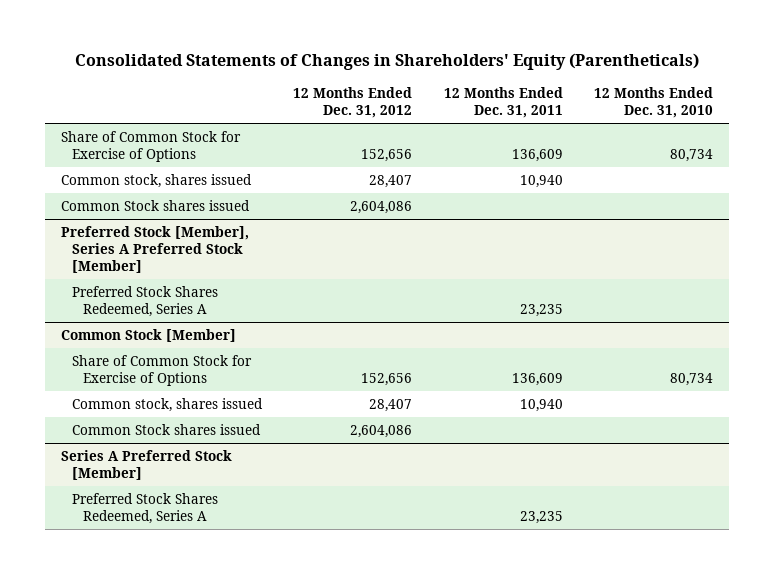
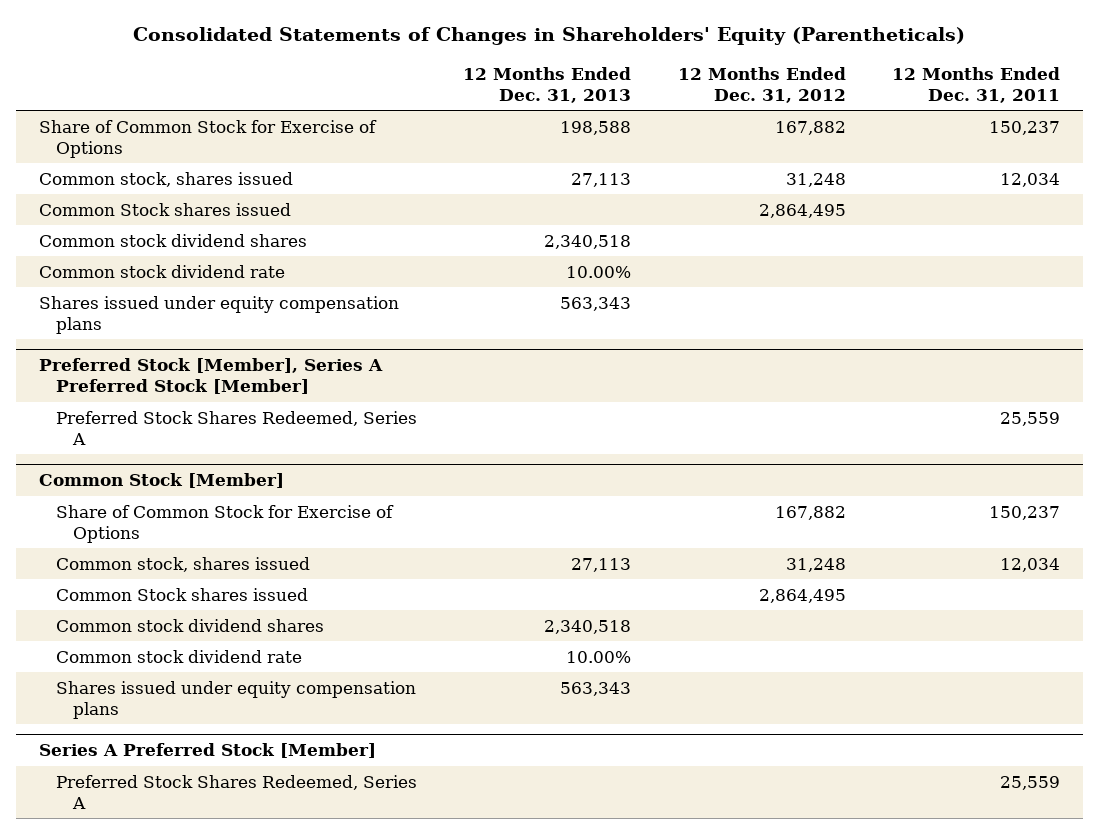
[594,86,714,119] 12 Months Ended Dec. 31, 2010 -> none
none -> [463,66,632,103] 12 Months Ended Dec. 31, 2013
[361,148,413,162] 152,656 -> [774,120,846,135] 167,882
[511,148,563,162] 136,609 -> [988,120,1060,135] 150,237
[369,174,413,188] 28,407 -> [785,172,846,187] 31,248
[519,174,563,188] 10,940 -> [999,172,1060,187] 12,034
[350,200,413,214] 2,604,086 -> [758,203,846,218] 2,864,495
none -> [38,233,307,247] Common stock dividend shares
none -> [38,264,285,278] Common stock dividend rate
none -> [38,295,399,334] Shares issued under equity compensation plans
[519,303,563,317] 23,235 -> [999,411,1060,426] 25,559
[361,372,413,386] 152,656 -> [774,505,846,520] 167,882
[511,372,563,386] 136,609 -> [988,505,1060,520] 150,237
[369,398,413,412] 28,407 -> [785,557,846,572] 31,248
[519,398,563,412] 10,940 -> [999,557,1060,572] 12,034
[350,424,413,438] 2,604,086 -> [758,588,846,603] 2,864,495
none -> [55,618,324,632] Common stock dividend shares
none -> [55,649,302,663] Common stock dividend rate
none -> [55,680,416,719] Shares issued under equity compensation plans
[519,510,563,524] 23,235 -> [999,775,1060,790] 25,559

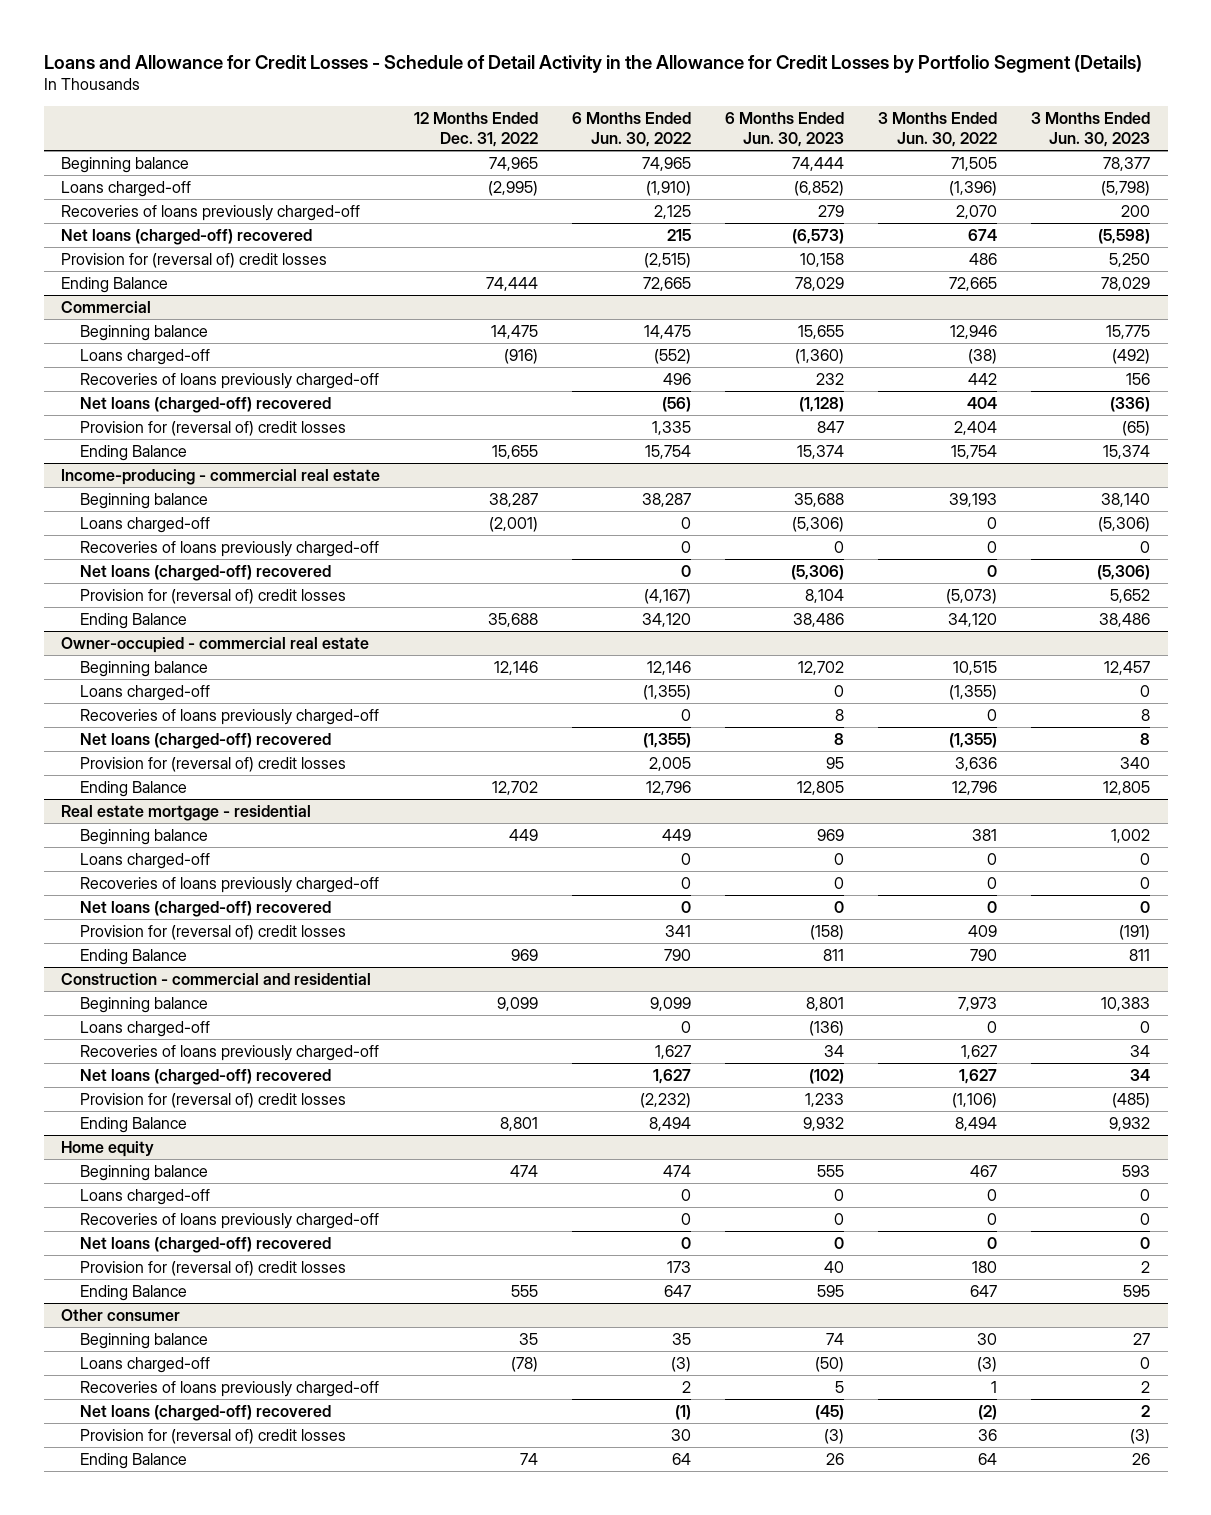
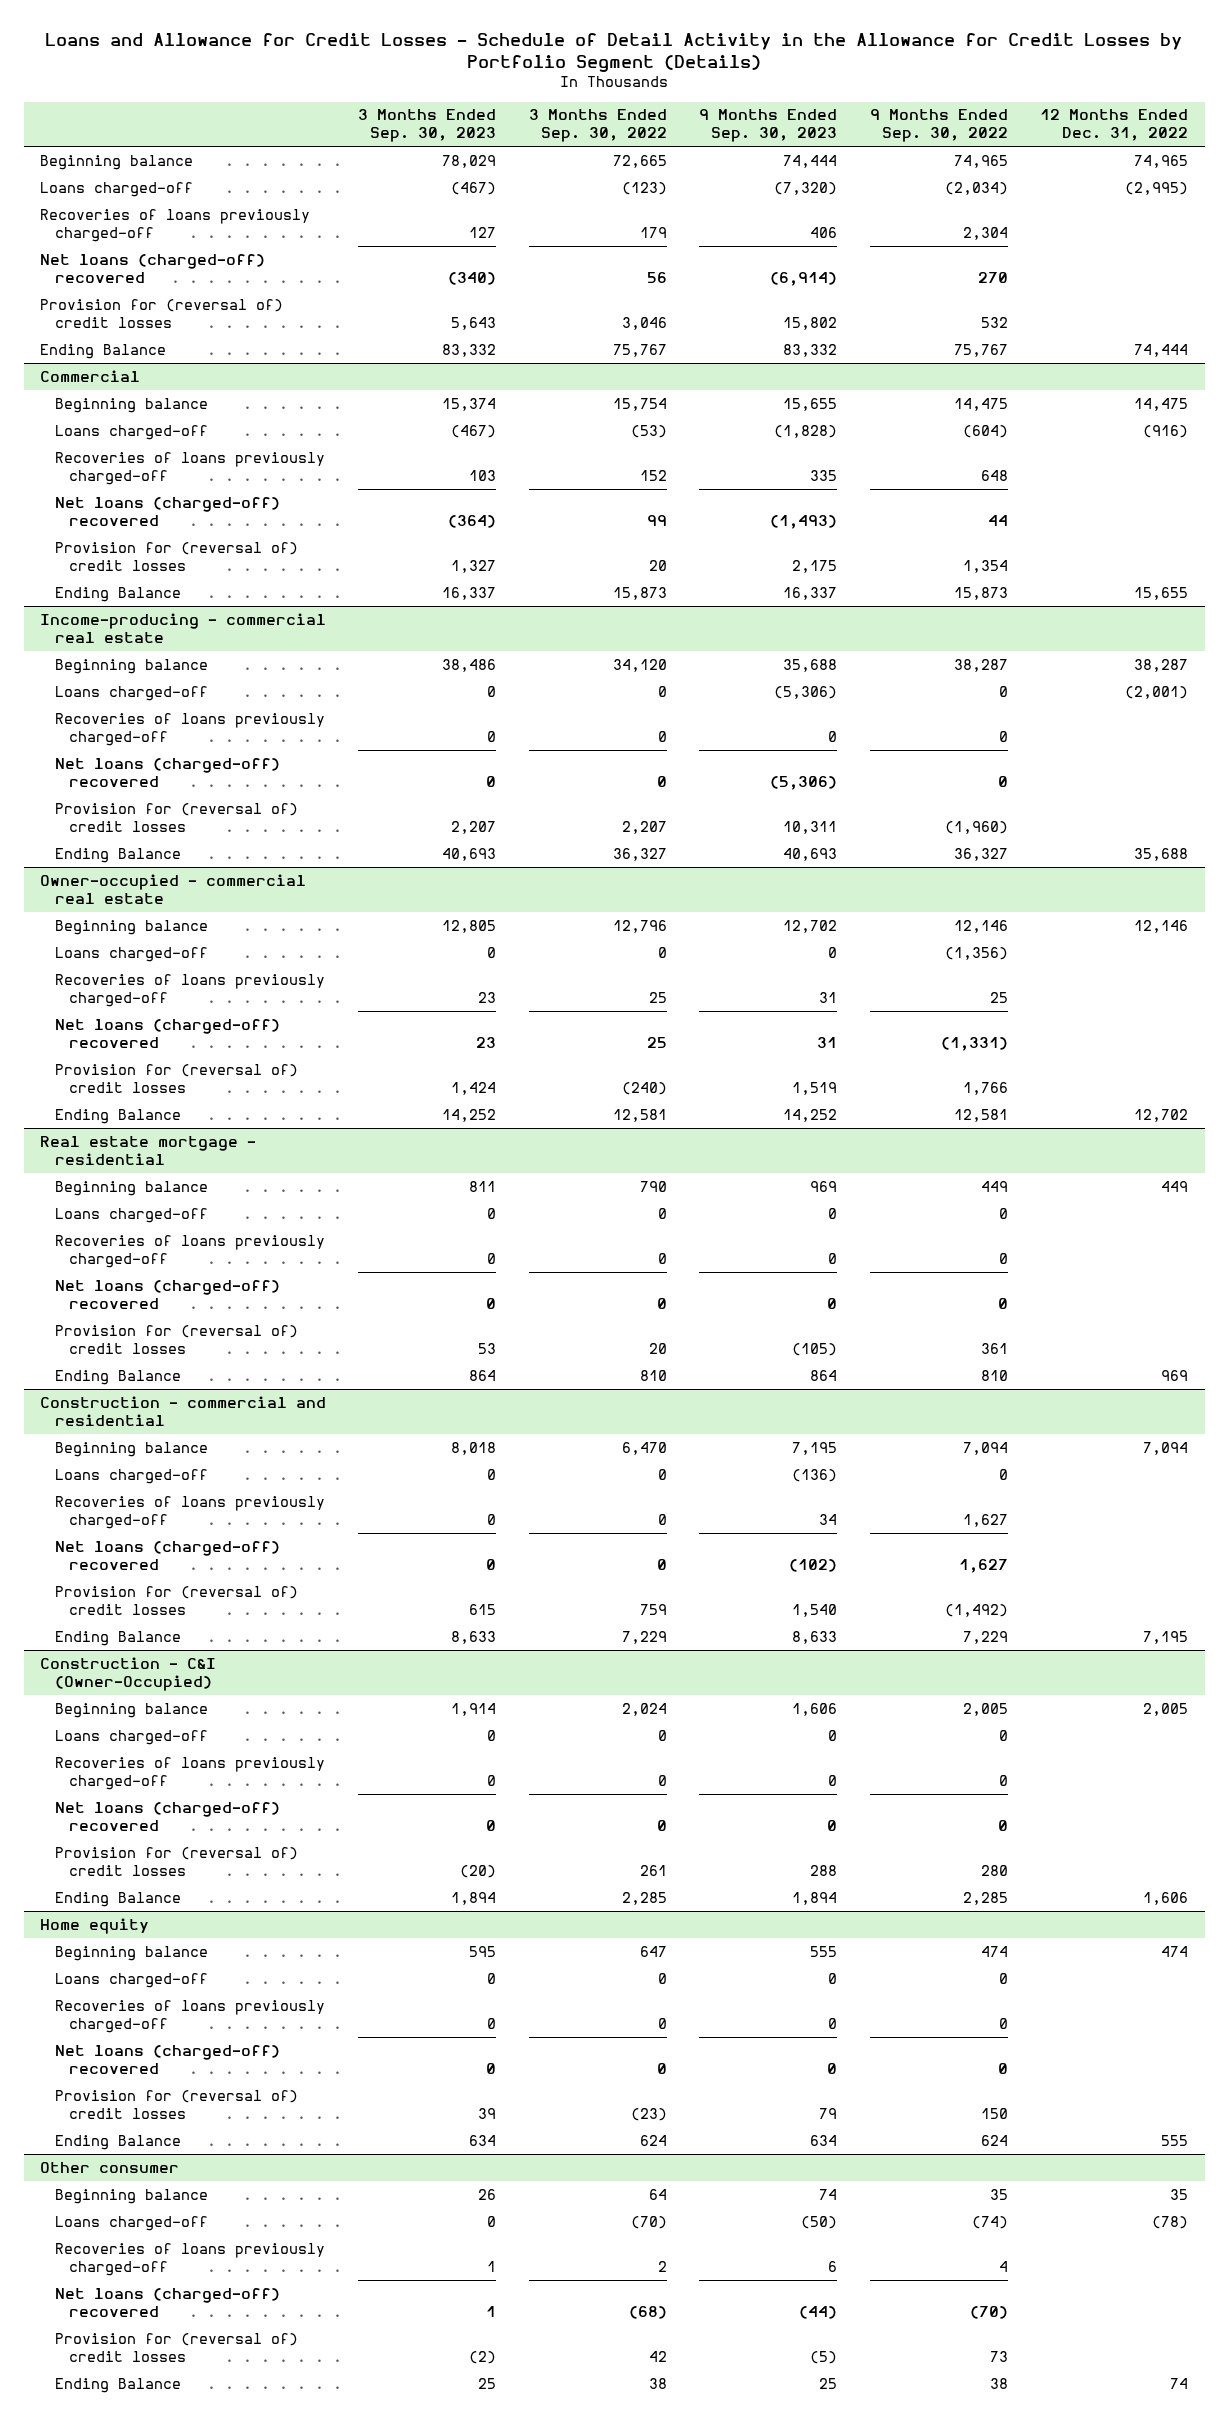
[572,111,692,147] 6 Months Ended Jun. 30, 2022 -> none
[725,111,845,147] 6 Months Ended Jun. 30, 2023 -> none
[878,111,998,147] 3 Months Ended Jun. 30, 2022 -> none
[1031,111,1151,147] 3 Months Ended Jun. 30, 2023 -> none
none -> [358,109,497,143] 3 Months Ended Sep. 30, 2023
none -> [528,109,667,143] 3 Months Ended Sep. 30, 2022
none -> [699,109,838,143] 9 Months Ended Sep. 30, 2023
none -> [869,109,1008,143] 9 Months Ended Sep. 30, 2022
[496,996,538,1011] 9,099 -> [1143,1441,1189,1455] 7,094
[499,1116,538,1131] 8,801 -> [1143,1630,1189,1644] 7,195
none -> [39,1656,216,1691] Construction - C&I (Owner-Occupied)
none -> [54,1702,208,1718] Beginning balance
none -> [54,1729,208,1745] Loans charged-off
none -> [54,1756,325,1790] Recoveries of loans previously charged-off
none -> [54,1801,280,1831] Net loans (charged-off) recovered
none -> [54,1846,298,1876] Provision for (reversal of) credit losses
none -> [54,1891,181,1907] Ending Balance

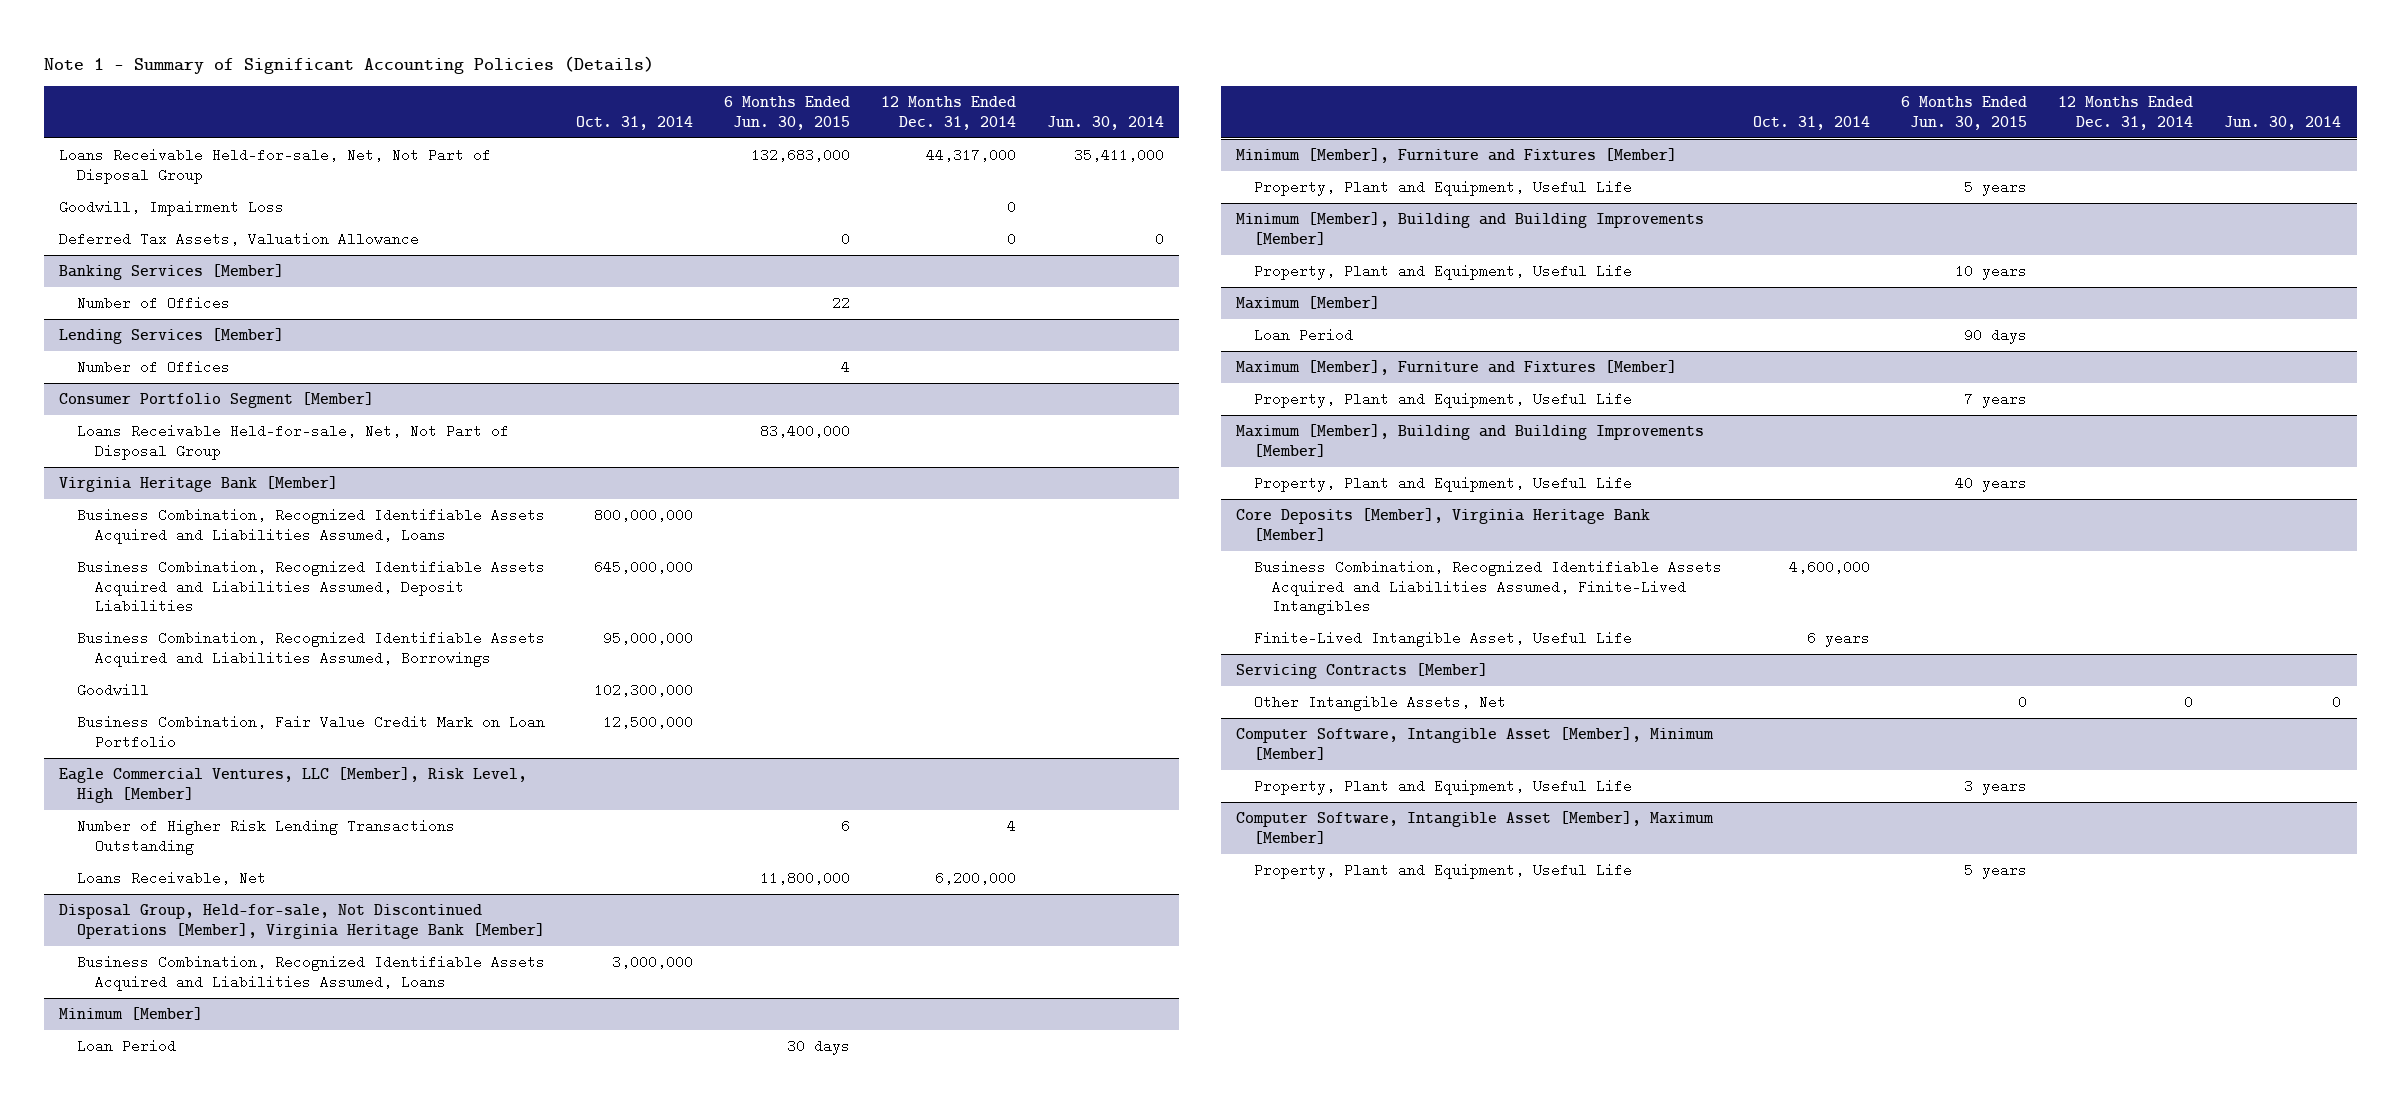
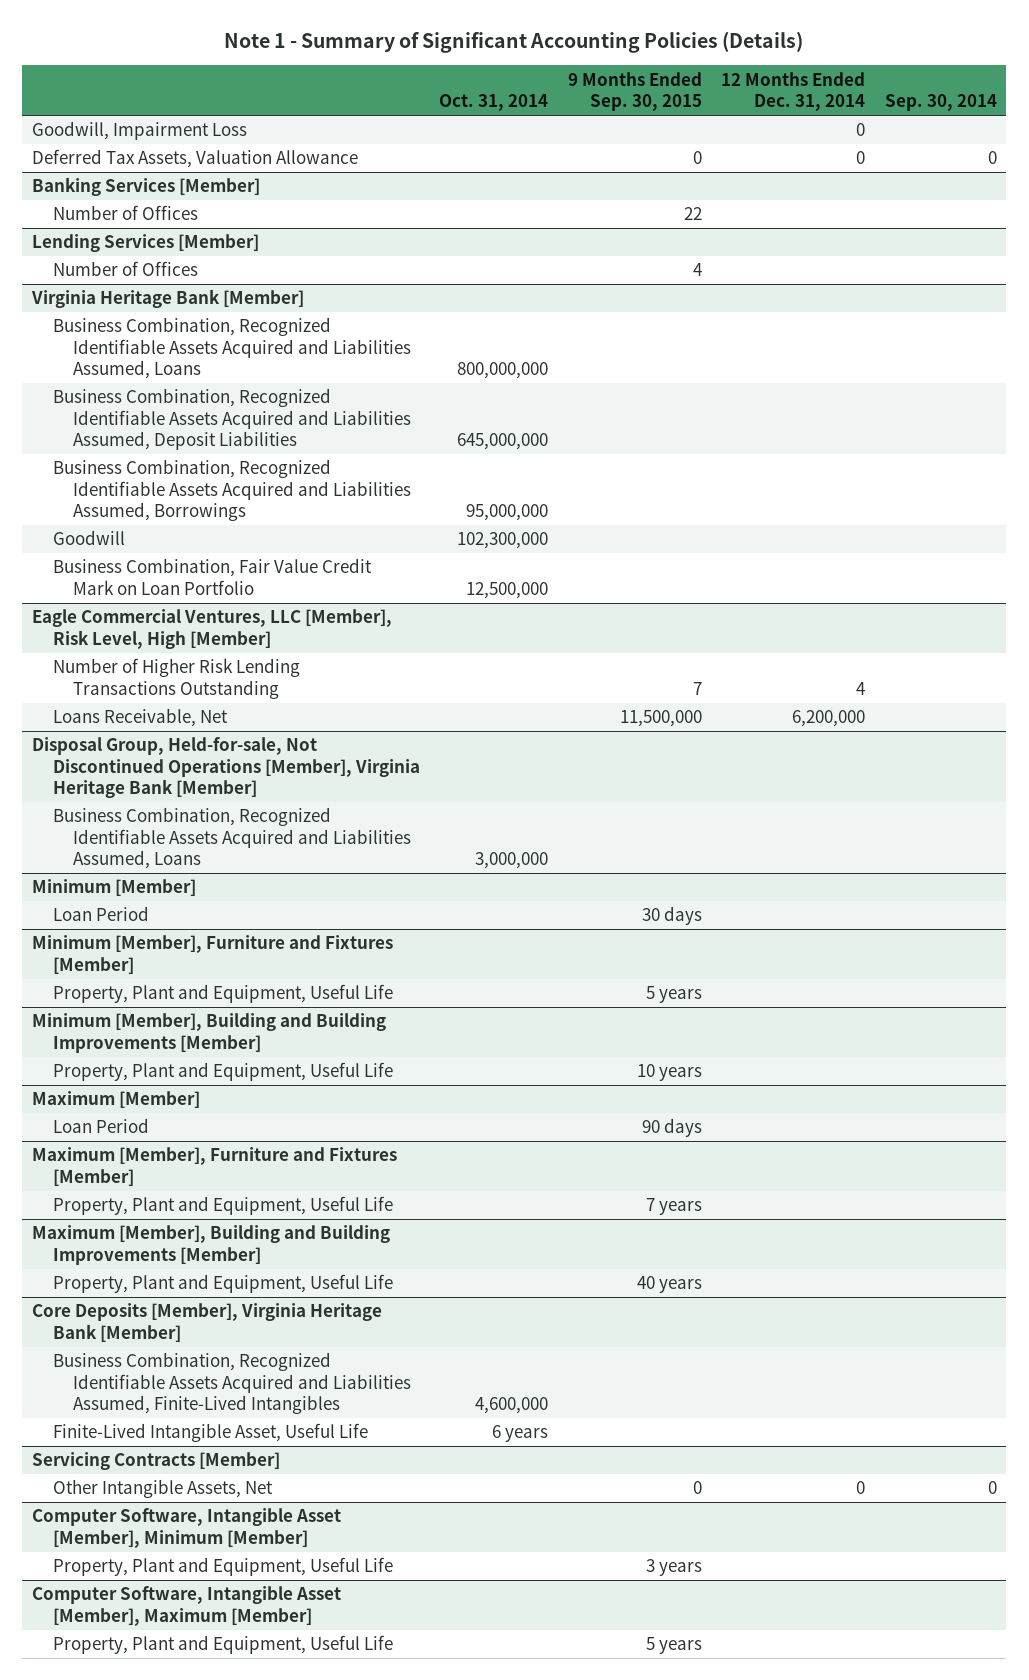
[723,96,850,130] 6 Months Ended Jun. 30, 2015 -> none
[1046,115,1164,130] Jun. 30, 2014 -> none
none -> [567,71,702,112] 9 Months Ended Sep. 30, 2015
none -> [884,94,997,112] Sep. 30, 2014
[59,148,492,184] Loans Receivable Held-for-sale, Net, Not Part of Disposal Group -> none
[59,392,375,409] Consumer Portfolio Segment [Member] -> none
[77,424,510,460] Loans Receivable Held-for-sale, Net, Not Part of Disposal Group -> none

